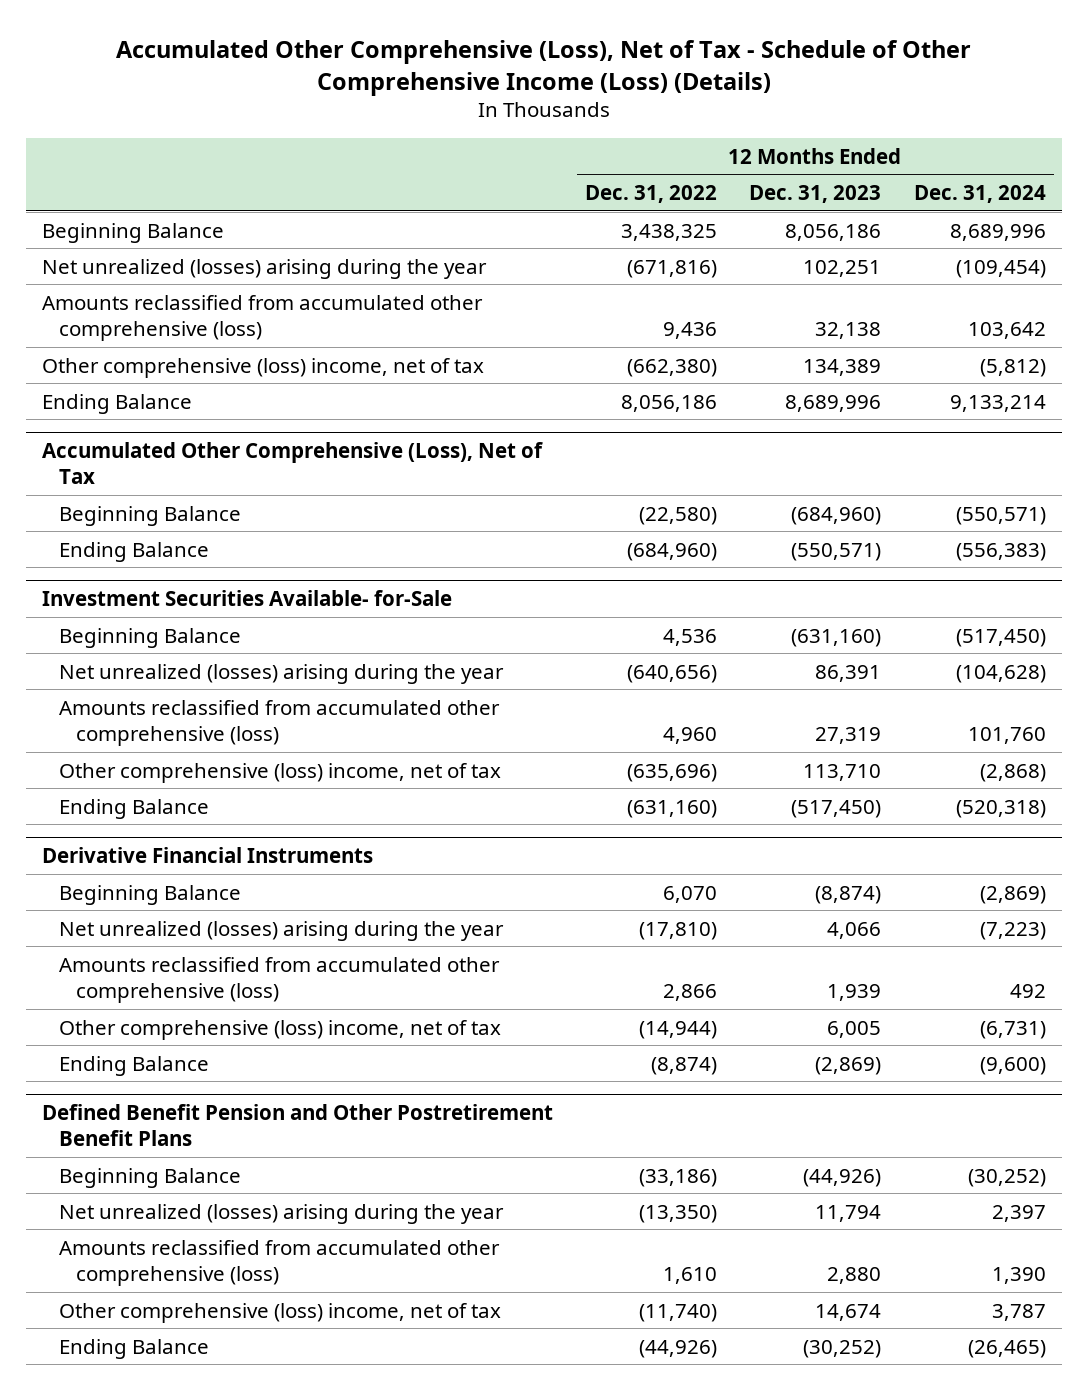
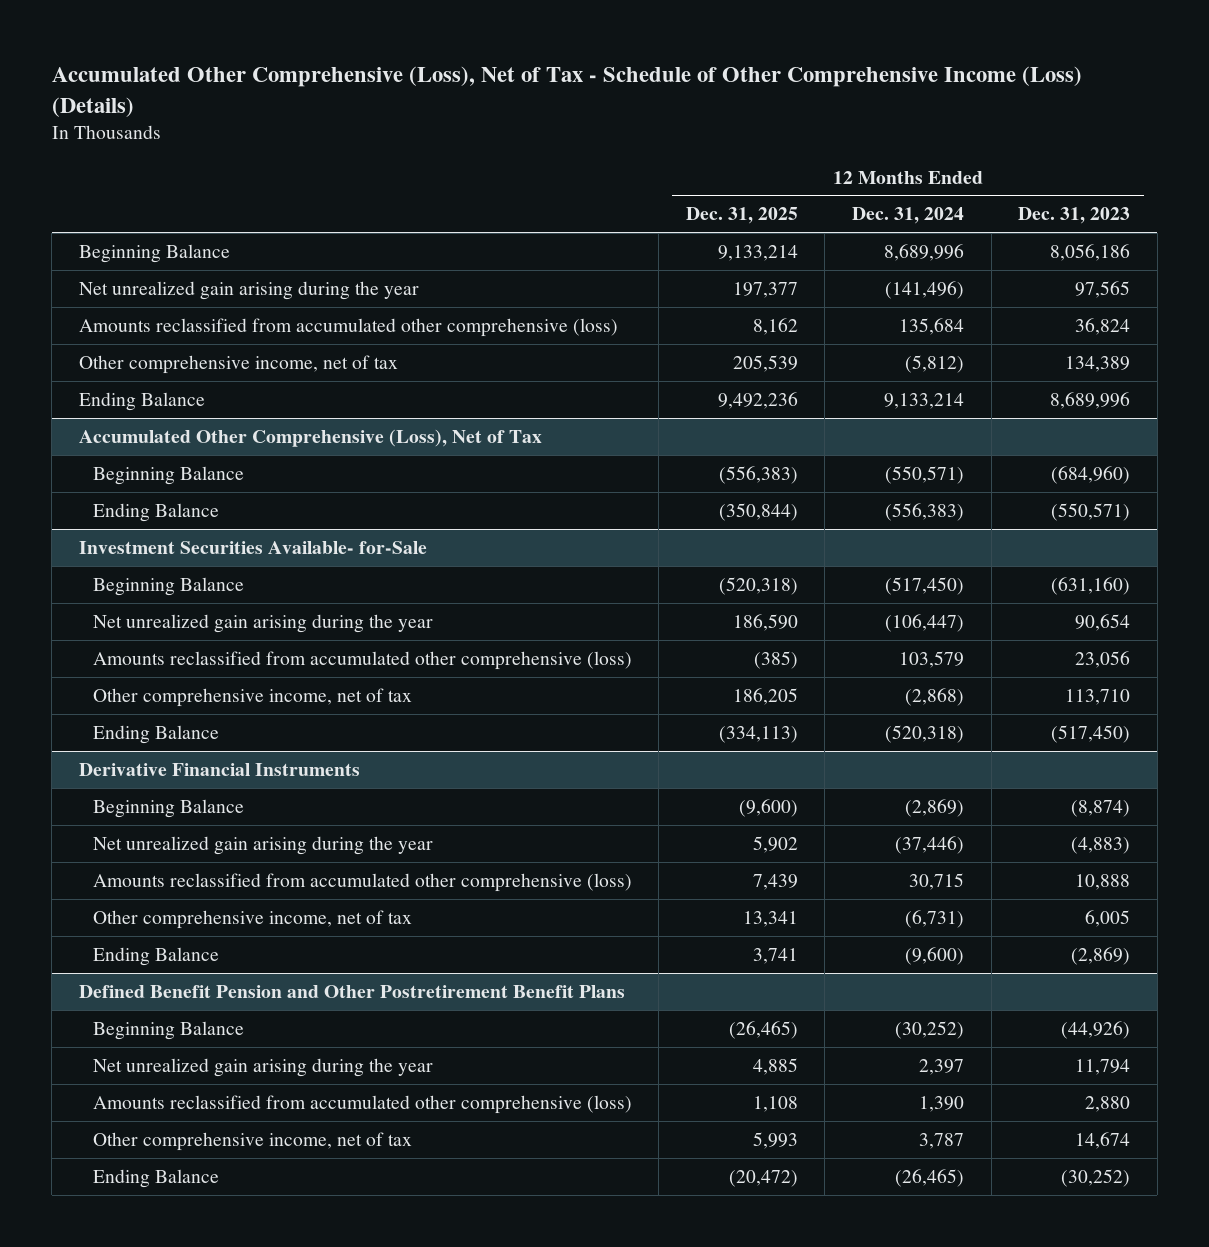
[585,185,718,204] Dec. 31, 2022 -> none
none -> [685,207,798,225] Dec. 31, 2025
[41,258,487,279] Net unrealized (losses) arising during the year -> [78,280,419,300] Net unrealized gain arising during the year
[803,259,882,277] 102,251 -> [1075,280,1131,298] 97,565
[955,259,1046,278] (109,454) -> [885,280,965,299] (141,496)
[815,322,882,340] 32,138 -> [1075,317,1131,335] 36,824
[967,322,1046,340] 103,642 -> [899,317,965,335] 135,684
[41,357,484,378] Other comprehensive (loss) income, net of tax -> [78,354,398,374] Other comprehensive income, net of tax
[58,663,504,684] Net unrealized (losses) arising during the year -> [92,613,433,633] Net unrealized gain arising during the year
[815,664,882,682] 86,391 -> [1075,613,1131,631] 90,654
[955,664,1046,683] (104,628) -> [885,613,965,632] (106,447)
[815,727,882,745] 27,319 -> [1075,650,1131,668] 23,056
[967,727,1046,745] 101,760 -> [899,650,965,668] 103,579
[58,762,501,783] Other comprehensive (loss) income, net of tax -> [92,687,412,707] Other comprehensive income, net of tax
[58,920,504,941] Net unrealized (losses) arising during the year -> [92,835,433,855] Net unrealized gain arising during the year
[827,921,882,939] 4,066 -> [1071,836,1131,854] (4,883)
[979,921,1046,940] (7,223) -> [895,835,965,854] (37,446)
[827,984,882,1002] 1,939 -> [1075,873,1131,890] 10,888
[1009,984,1046,999] 492 -> [909,872,965,890] 30,715
[58,1019,501,1040] Other comprehensive (loss) income, net of tax -> [92,909,412,929] Other comprehensive income, net of tax
[58,1203,504,1224] Net unrealized (losses) arising during the year -> [92,1057,433,1077] Net unrealized gain arising during the year
[58,1302,501,1323] Other comprehensive (loss) income, net of tax -> [92,1131,412,1151] Other comprehensive income, net of tax

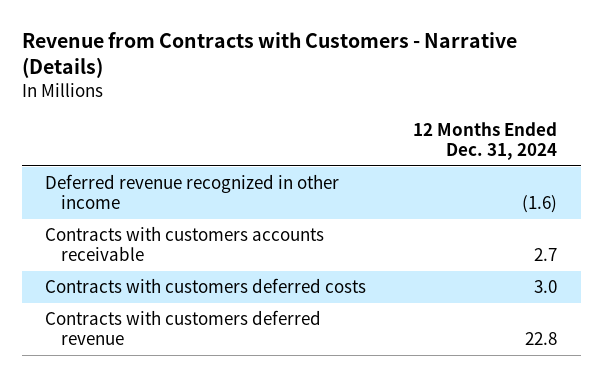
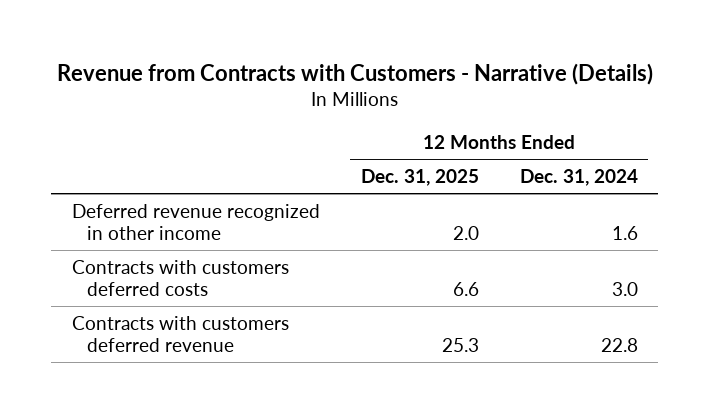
none -> [360,169,479,187] Dec. 31, 2025
[45,226,325,262] Contracts with customers accounts receivable -> none
[522,195,558,214] (1.6) -> [611,226,638,241] 1.6

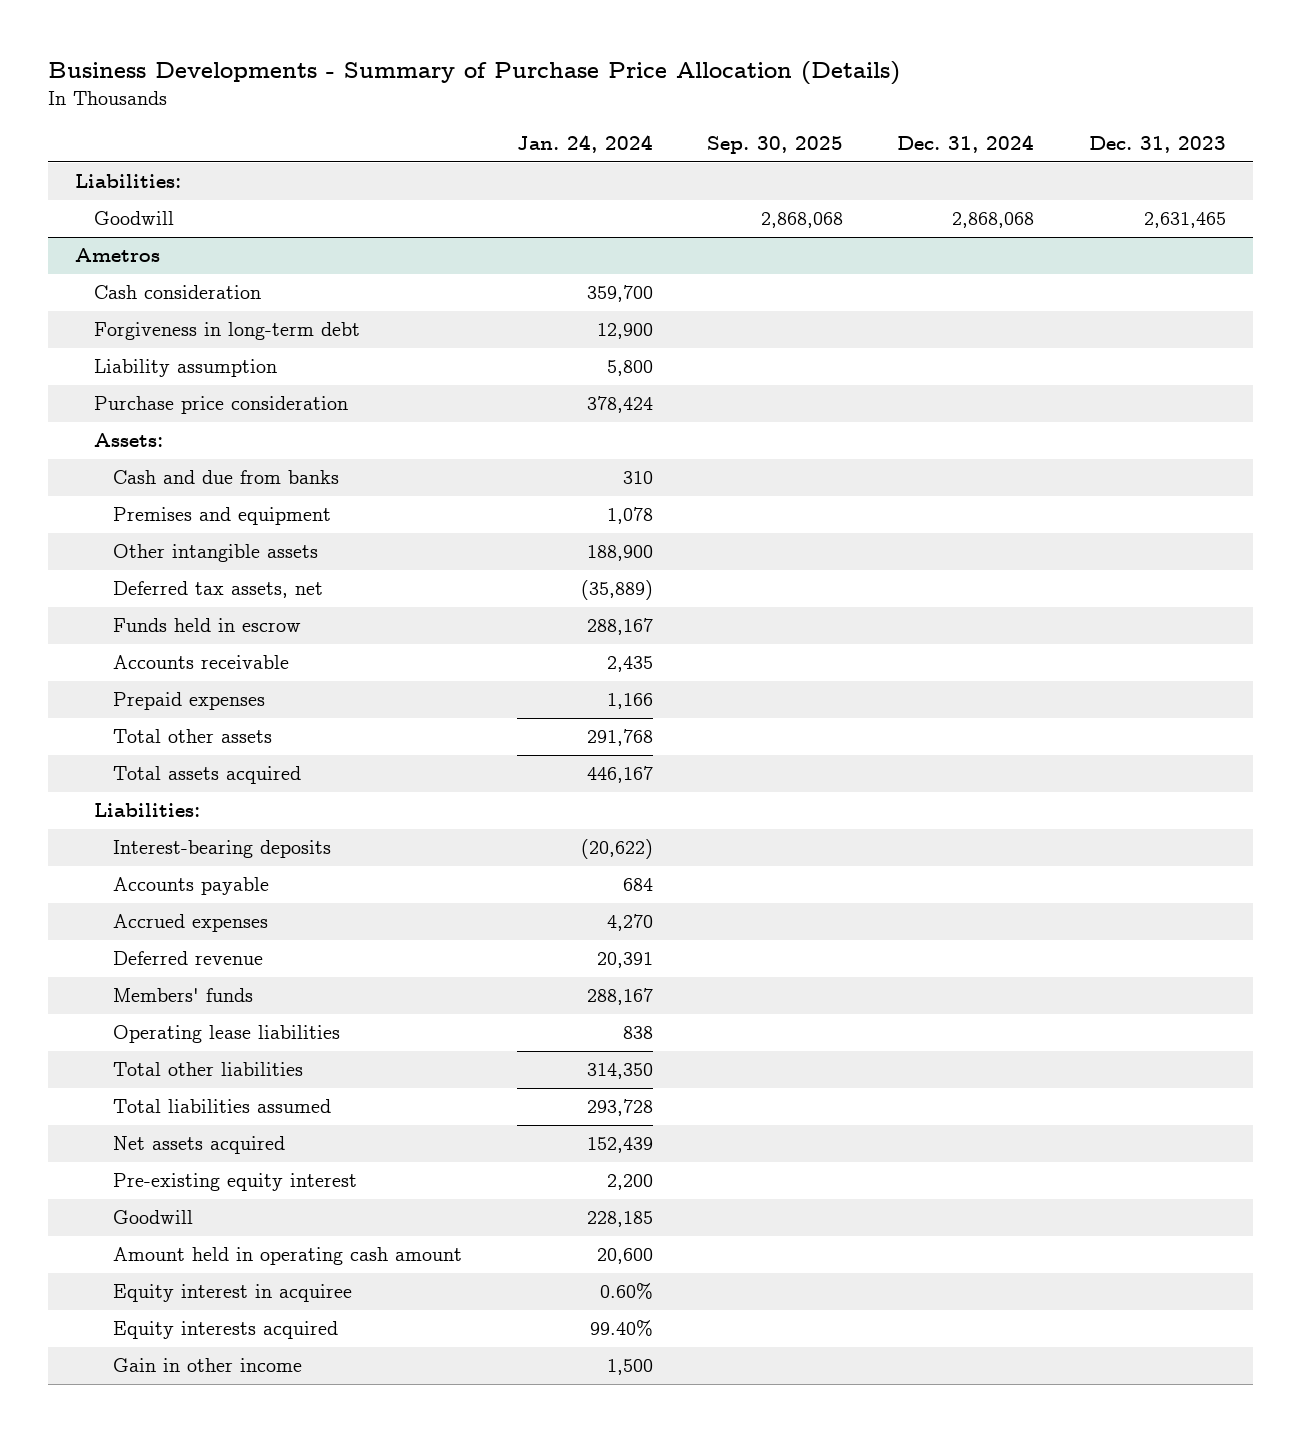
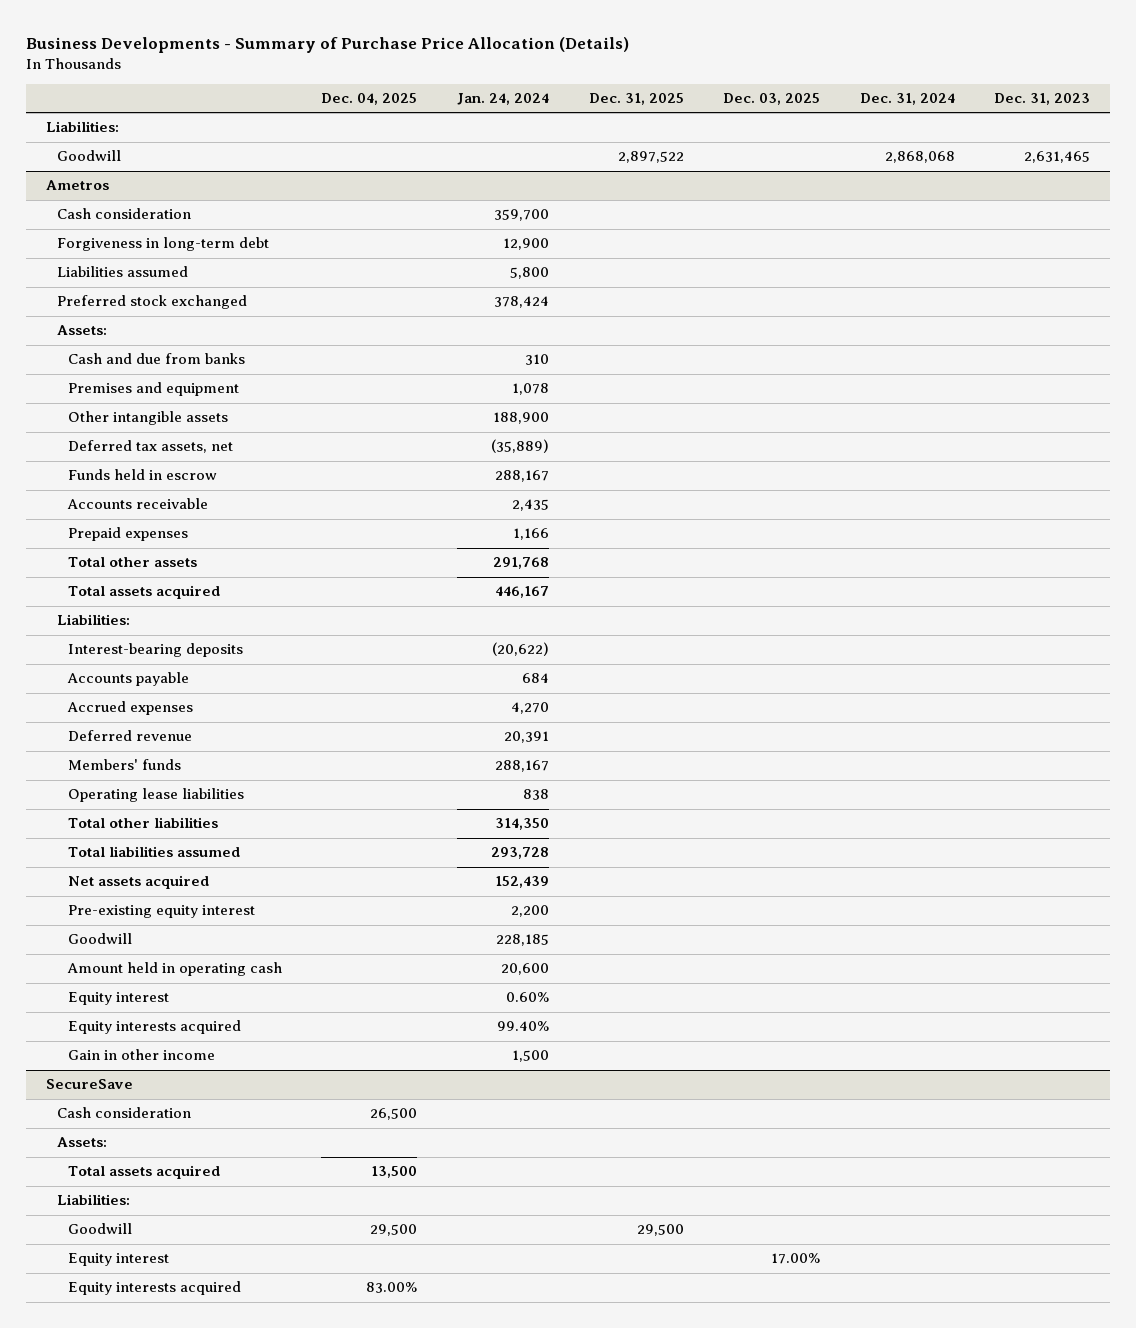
[707,135,844,154] Sep. 30, 2025 -> none
none -> [321,93,418,106] Dec. 04, 2025
none -> [588,93,684,106] Dec. 31, 2025
none -> [723,93,821,106] Dec. 03, 2025
[94,359,278,378] Liability assumption -> [56,266,188,278] Liabilities assumed
[94,396,349,415] Purchase price consideration -> [56,295,247,310] Preferred stock exchanged
[113,1247,463,1266] Amount held in operating cash amount -> [66,962,282,977] Amount held in operating cash
[113,1284,353,1303] Equity interest in acquiree -> [67,992,169,1006] Equity interest
none -> [45,1079,133,1090] SecureSave
none -> [56,1107,191,1119] Cash consideration
none -> [56,1137,107,1148] Assets:
none -> [67,1165,220,1180] Total assets acquired
none -> [56,1194,130,1206] Liabilities:
none -> [67,1223,132,1235] Goodwill
none -> [67,1253,169,1267] Equity interest
none -> [67,1281,241,1296] Equity interests acquired

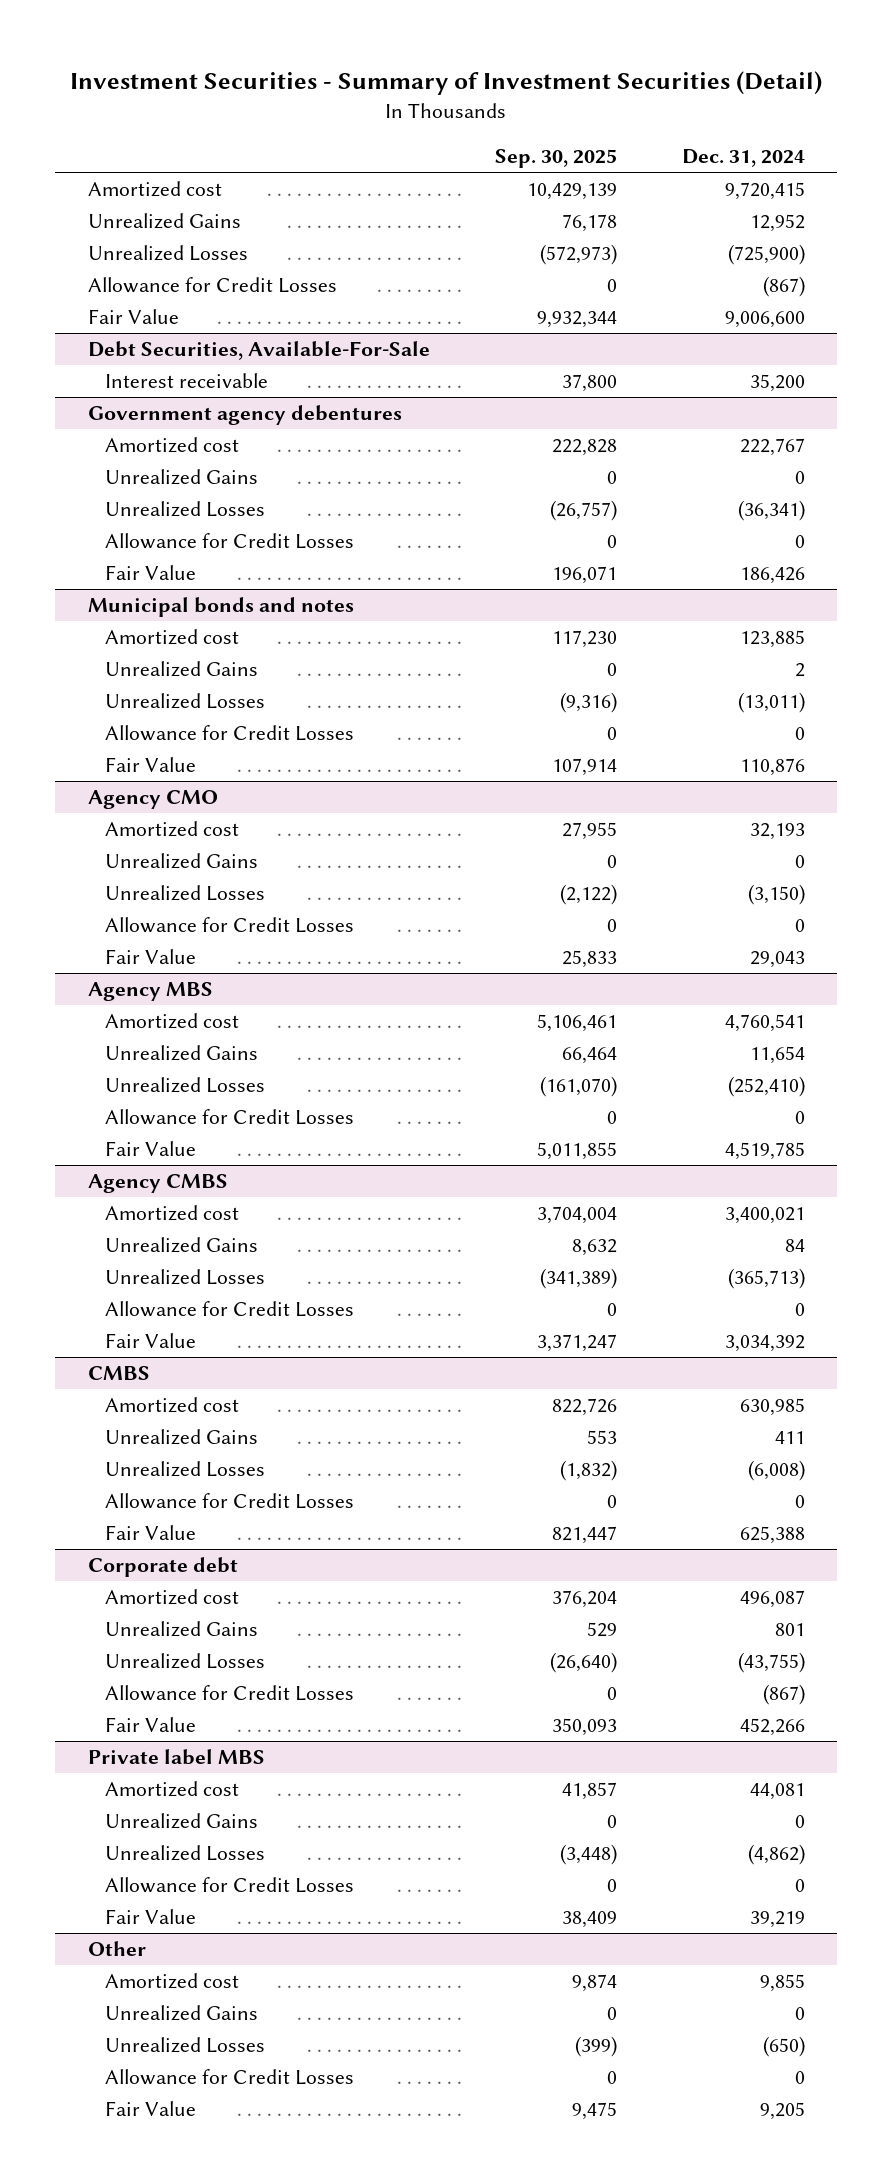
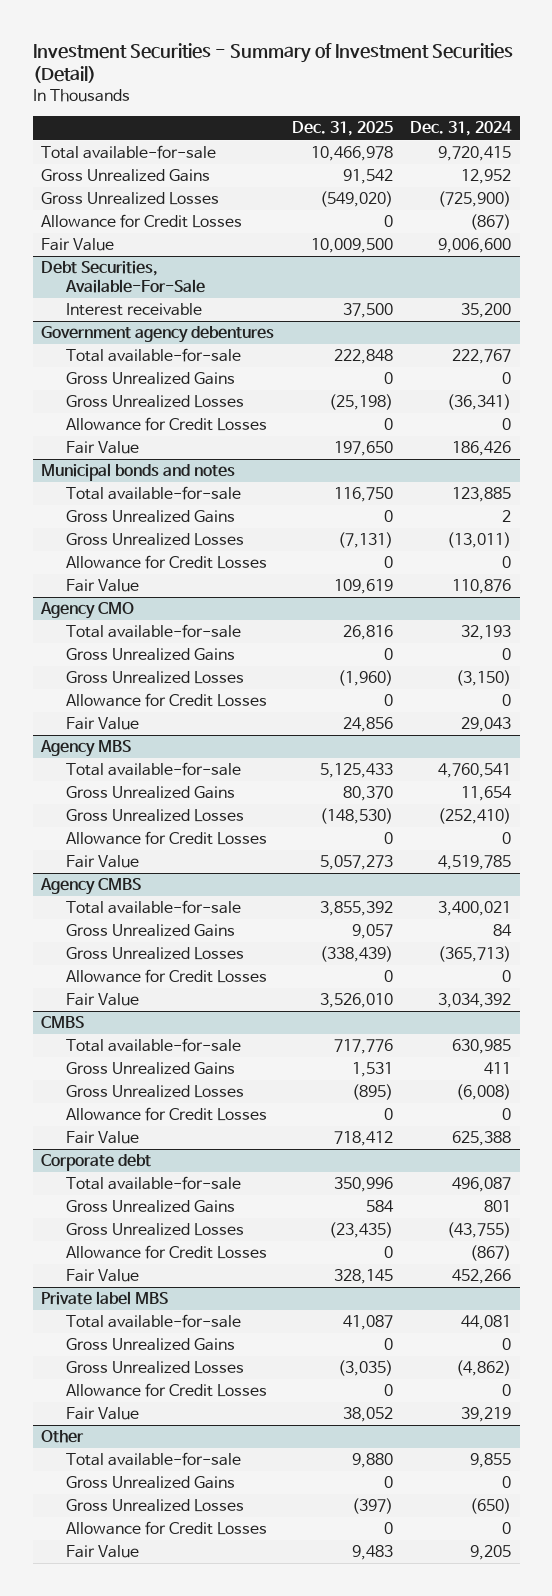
[494,149,617,169] Sep. 30, 2025 -> none
none -> [291,121,393,137] Dec. 31, 2025
[87,181,222,198] Amortized cost -> [41,145,217,160] Total available-for-sale
[87,213,241,230] Unrealized Gains -> [41,169,211,183] Gross Unrealized Gains
[87,245,248,262] Unrealized Losses -> [41,192,220,206] Gross Unrealized Losses
[105,437,240,454] Amortized cost -> [65,348,241,363] Total available-for-sale
[105,469,259,486] Unrealized Gains -> [65,372,235,386] Gross Unrealized Gains
[105,501,266,518] Unrealized Losses -> [65,395,244,409] Gross Unrealized Losses
[105,629,240,646] Amortized cost -> [65,486,241,501] Total available-for-sale
[105,661,259,678] Unrealized Gains -> [65,510,235,524] Gross Unrealized Gains
[105,693,266,710] Unrealized Losses -> [65,533,244,547] Gross Unrealized Losses
[105,821,240,838] Amortized cost -> [65,624,241,639] Total available-for-sale
[105,853,259,870] Unrealized Gains -> [65,648,235,662] Gross Unrealized Gains
[105,885,266,902] Unrealized Losses -> [65,671,244,685] Gross Unrealized Losses
[105,1013,240,1030] Amortized cost -> [65,762,241,777] Total available-for-sale
[105,1045,259,1062] Unrealized Gains -> [65,786,235,800] Gross Unrealized Gains
[105,1077,266,1094] Unrealized Losses -> [65,809,244,823] Gross Unrealized Losses
[105,1205,240,1222] Amortized cost -> [65,900,241,915] Total available-for-sale
[105,1237,259,1254] Unrealized Gains -> [65,924,235,938] Gross Unrealized Gains
[105,1269,266,1286] Unrealized Losses -> [65,947,244,961] Gross Unrealized Losses
[105,1397,240,1414] Amortized cost -> [65,1038,241,1053] Total available-for-sale
[105,1429,259,1446] Unrealized Gains -> [65,1062,235,1076] Gross Unrealized Gains
[105,1461,266,1478] Unrealized Losses -> [65,1085,244,1099] Gross Unrealized Losses
[105,1589,240,1606] Amortized cost -> [65,1176,241,1191] Total available-for-sale
[105,1621,259,1638] Unrealized Gains -> [65,1200,235,1214] Gross Unrealized Gains
[105,1653,266,1670] Unrealized Losses -> [65,1223,244,1237] Gross Unrealized Losses
[105,1781,240,1798] Amortized cost -> [65,1314,241,1329] Total available-for-sale
[105,1813,259,1830] Unrealized Gains -> [65,1338,235,1352] Gross Unrealized Gains
[105,1845,266,1862] Unrealized Losses -> [65,1361,244,1375] Gross Unrealized Losses
[105,1973,240,1990] Amortized cost -> [65,1452,241,1467] Total available-for-sale
[105,2005,259,2022] Unrealized Gains -> [65,1476,235,1490] Gross Unrealized Gains
[105,2037,266,2054] Unrealized Losses -> [65,1499,244,1513] Gross Unrealized Losses

